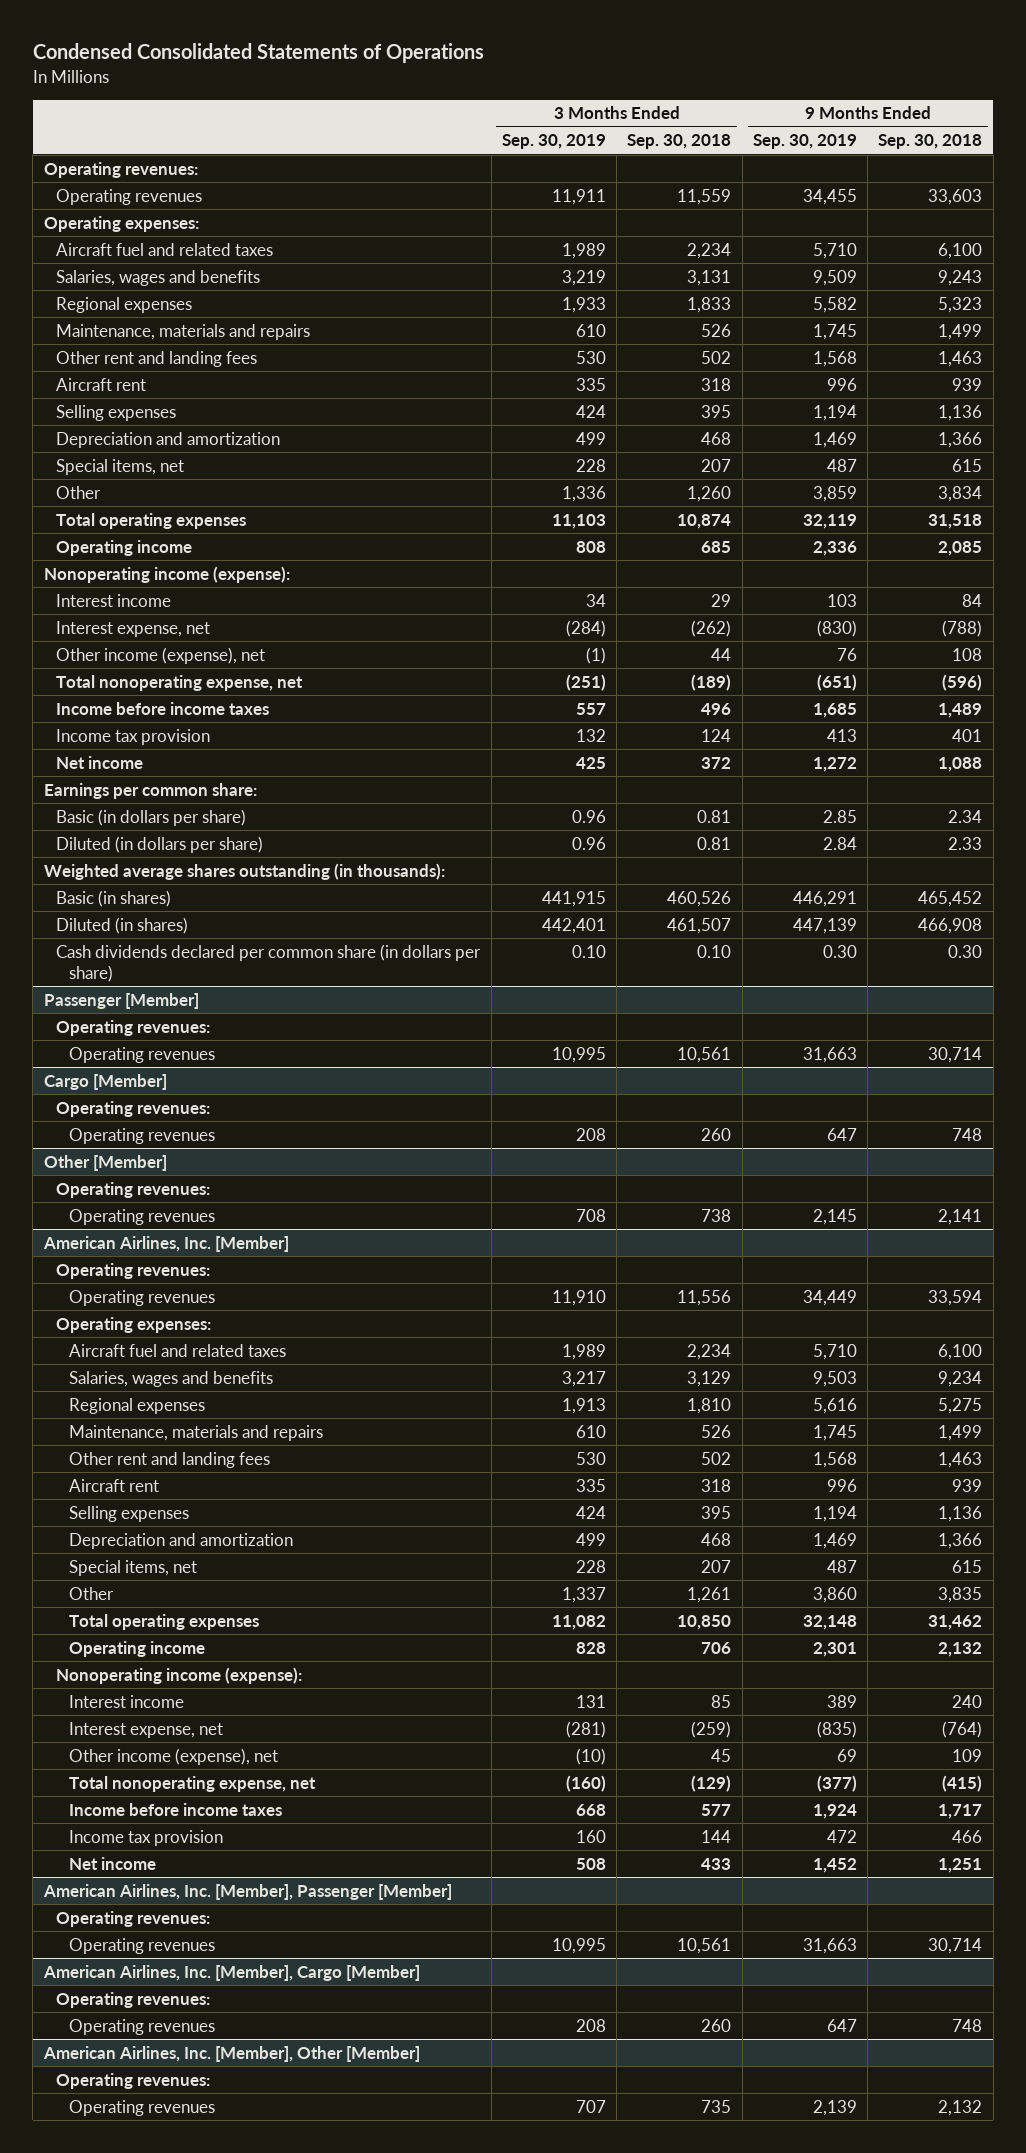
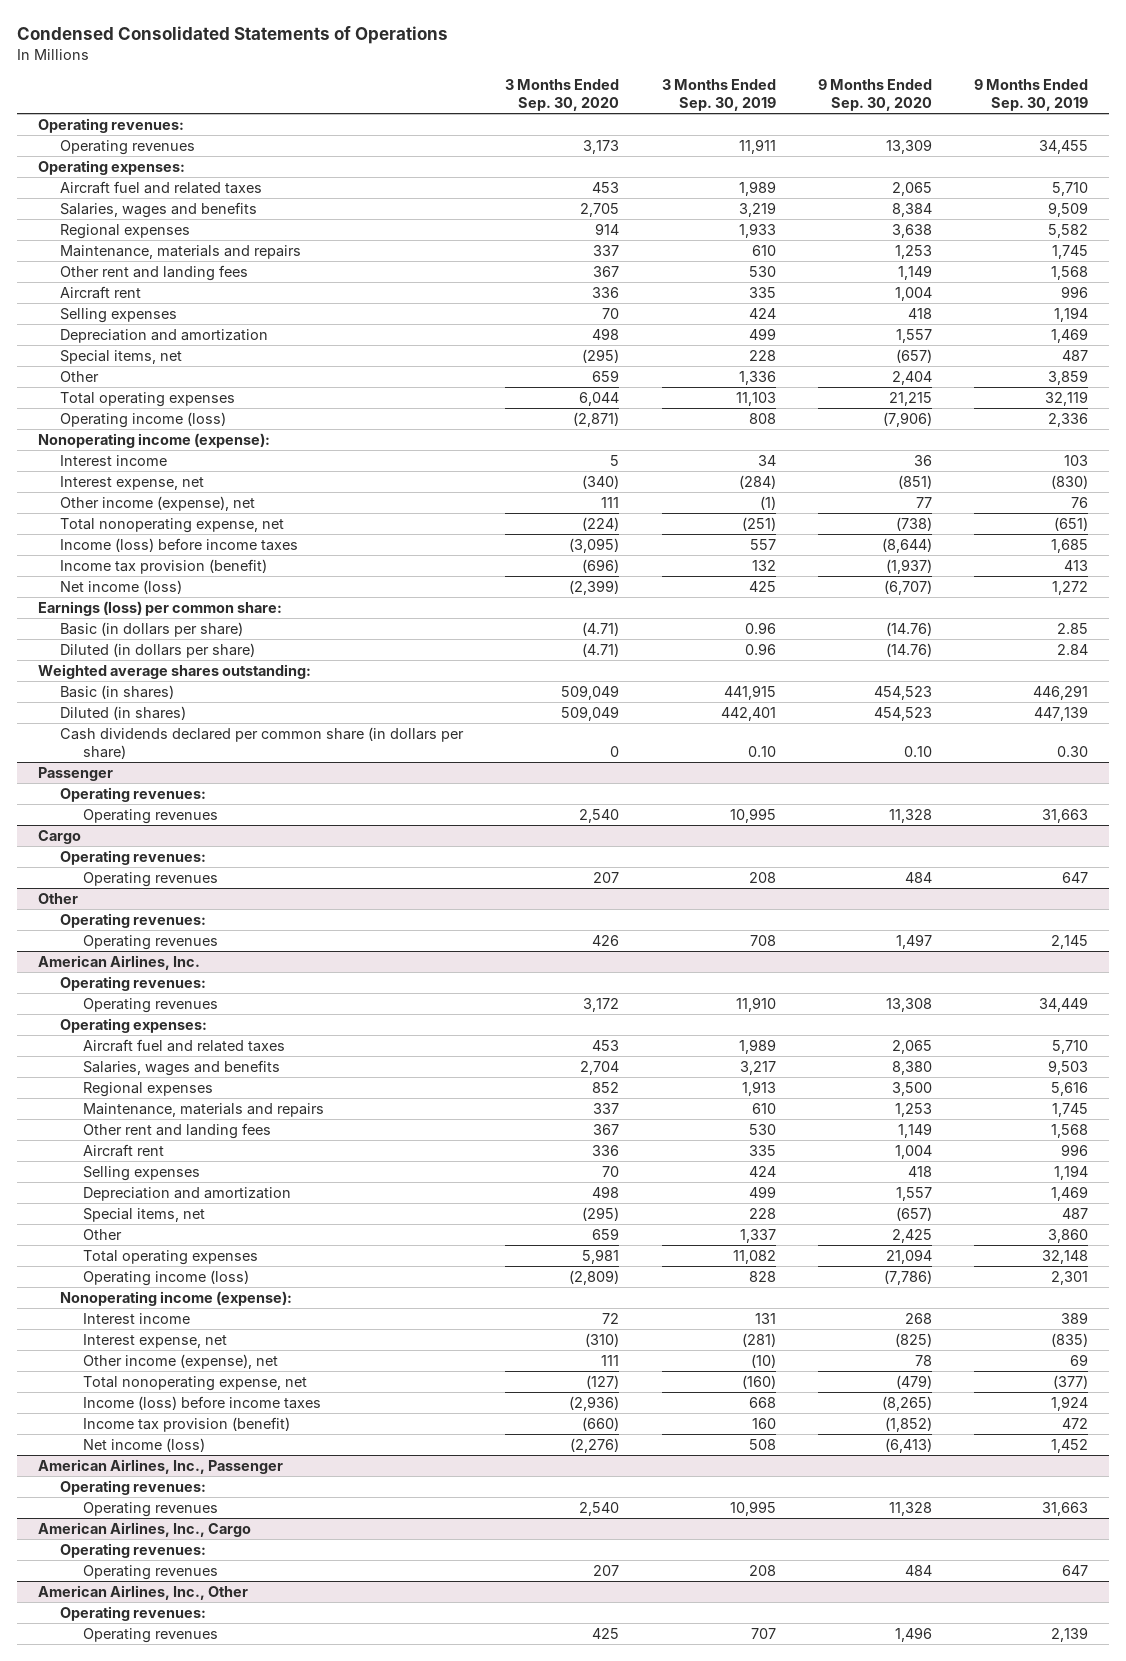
[627,134,732,150] Sep. 30, 2018 -> none
[878,134,983,150] Sep. 30, 2018 -> none
none -> [505,79,620,111] 3 Months Ended Sep. 30, 2020
none -> [817,79,932,111] 9 Months Ended Sep. 30, 2020
[56,539,193,556] Operating income -> [60,411,227,428] Operating income (loss)
[56,701,270,715] Income before income taxes -> [60,537,299,552] Income (loss) before income taxes
[56,728,211,745] Income tax provision -> [60,558,268,574] Income tax provision (benefit)
[56,755,144,769] Net income -> [60,579,183,594] Net income (loss)
[43,782,257,799] Earnings per common share: -> [38,600,283,616] Earnings (loss) per common share:
[43,862,445,880] Weighted average shares outstanding (in thousands): -> [38,663,312,679] Weighted average shares outstanding:
[43,992,199,1009] Passenger [Member] -> [38,766,114,781] Passenger
[43,1073,167,1090] Cargo [Member] -> [38,829,82,844] Cargo
[43,1154,167,1171] Other [Member] -> [38,892,79,904] Other
[42,1235,289,1252] American Airlines, Inc. [Member] -> [38,954,201,970] American Airlines, Inc.
[68,1640,205,1657] Operating income -> [82,1269,249,1286] Operating income (loss)
[68,1802,282,1816] Income before income taxes -> [82,1395,321,1410] Income (loss) before income taxes
[68,1829,223,1846] Income tax provision -> [82,1416,290,1432] Income tax provision (benefit)
[68,1856,156,1870] Net income -> [82,1437,205,1452] Net income (loss)
[42,1883,452,1900] American Airlines, Inc. [Member], Passenger [Member] -> [38,1458,284,1474] American Airlines, Inc., Passenger
[42,1964,420,1981] American Airlines, Inc. [Member], Cargo [Member] -> [38,1521,252,1537] American Airlines, Inc., Cargo
[42,2045,420,2062] American Airlines, Inc. [Member], Other [Member] -> [38,1584,249,1600] American Airlines, Inc., Other

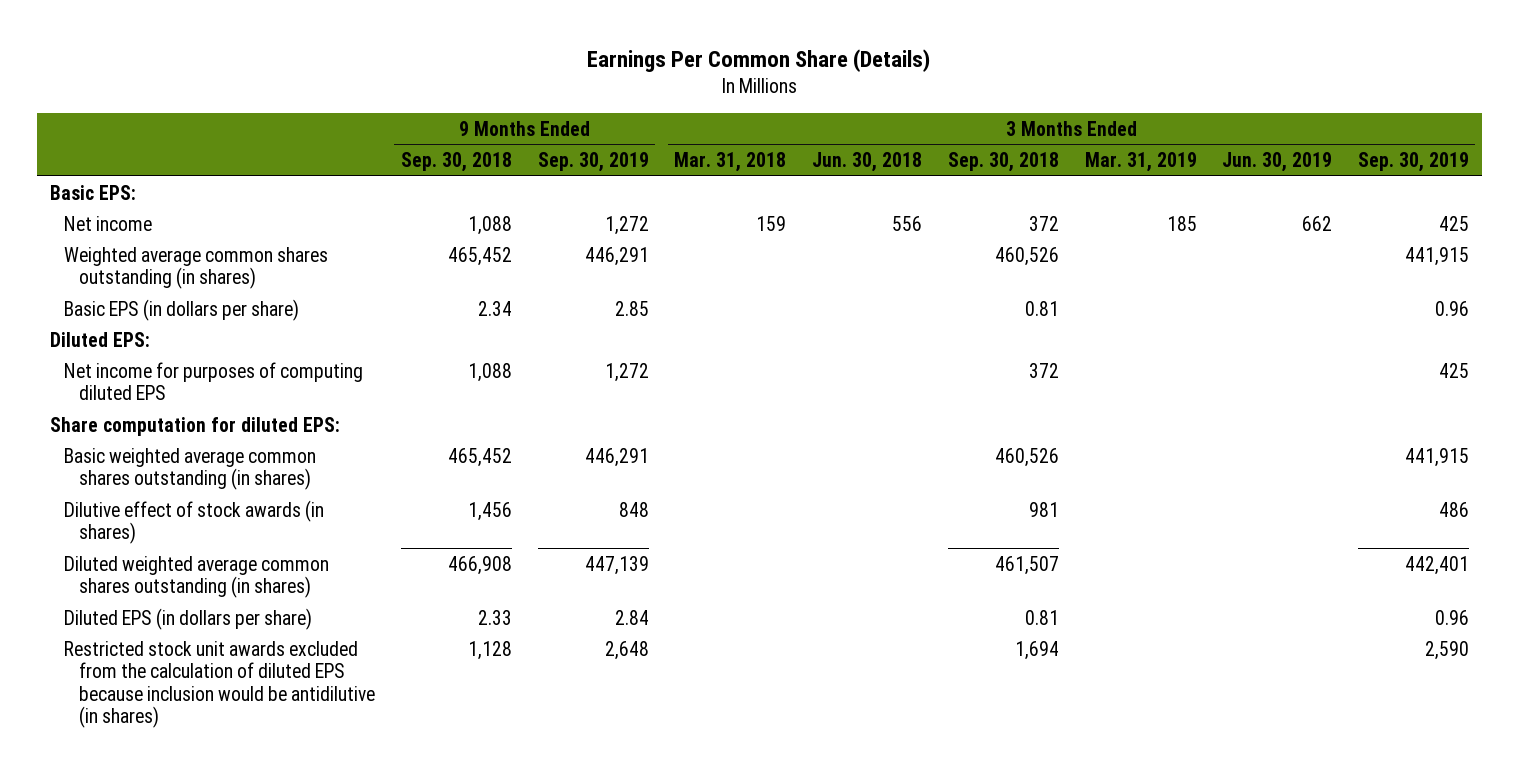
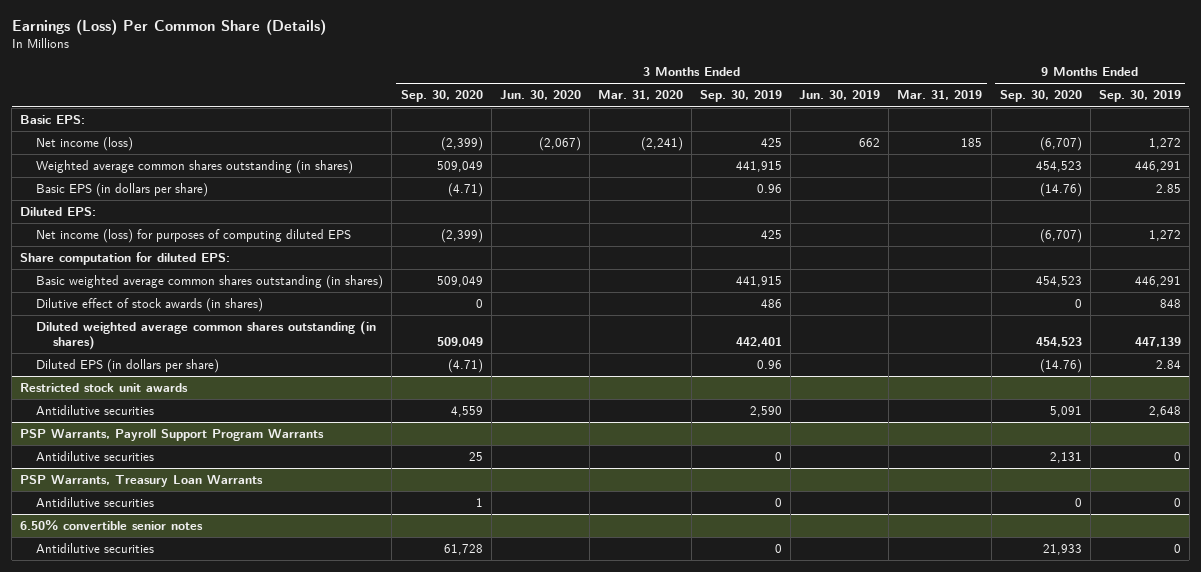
[587,49,931,73] Earnings Per Common Share (Details) -> [11,18,326,35] Earnings (Loss) Per Common Share (Details)
[400,152,512,173] Sep. 30, 2018 -> none
[674,152,787,173] Mar. 31, 2018 -> none
[812,152,923,173] Jun. 30, 2018 -> none
[947,152,1059,173] Sep. 30, 2018 -> none
none -> [400,90,483,103] Sep. 30, 2020
none -> [499,90,581,101] Jun. 30, 2020
none -> [597,90,683,101] Mar. 31, 2020
none -> [999,90,1082,103] Sep. 30, 2020
[64,215,153,231] Net income -> [36,137,134,152] Net income (loss)
[64,361,364,401] Net income for purposes of computing diluted EPS -> [36,229,352,244] Net income (loss) for purposes of computing diluted EPS
none -> [20,383,189,393] Restricted stock unit awards
[64,640,376,729] Restricted stock unit awards excluded from the calculation of diluted EPS because inclusion would be antidilutive (in shares) -> [36,405,155,416] Antidilutive securities
none -> [20,429,325,442] PSP Warrants, Payroll Support Program Warrants
none -> [36,451,155,462] Antidilutive securities
none -> [20,475,264,488] PSP Warrants, Treasury Loan Warrants
none -> [36,497,155,508] Antidilutive securities
none -> [20,520,204,531] 6.50% convertible senior notes
none -> [36,543,155,554] Antidilutive securities

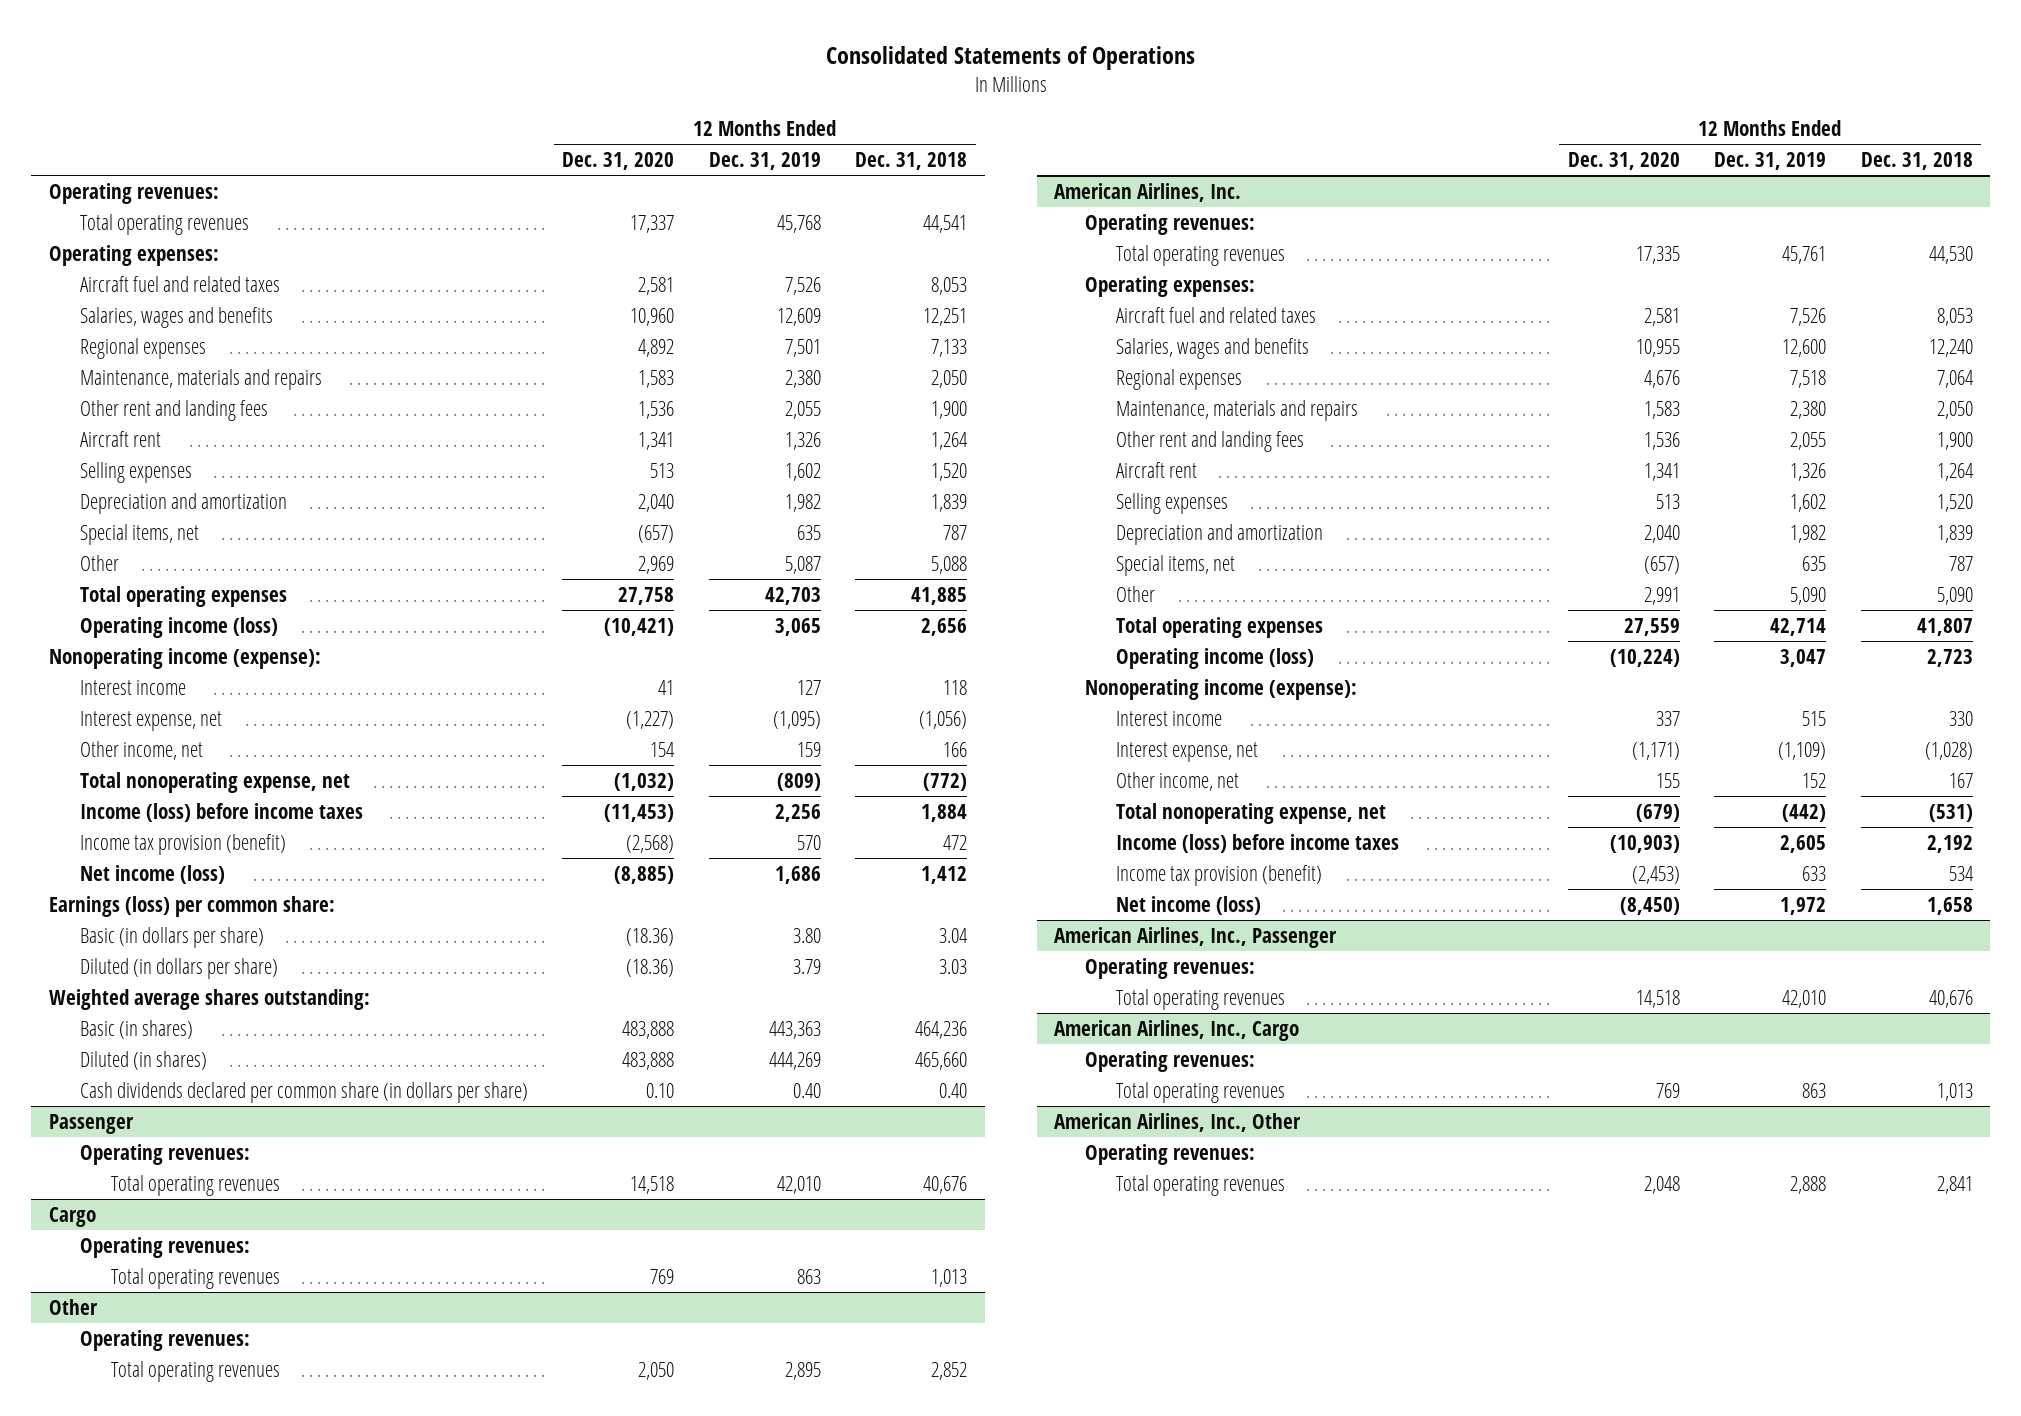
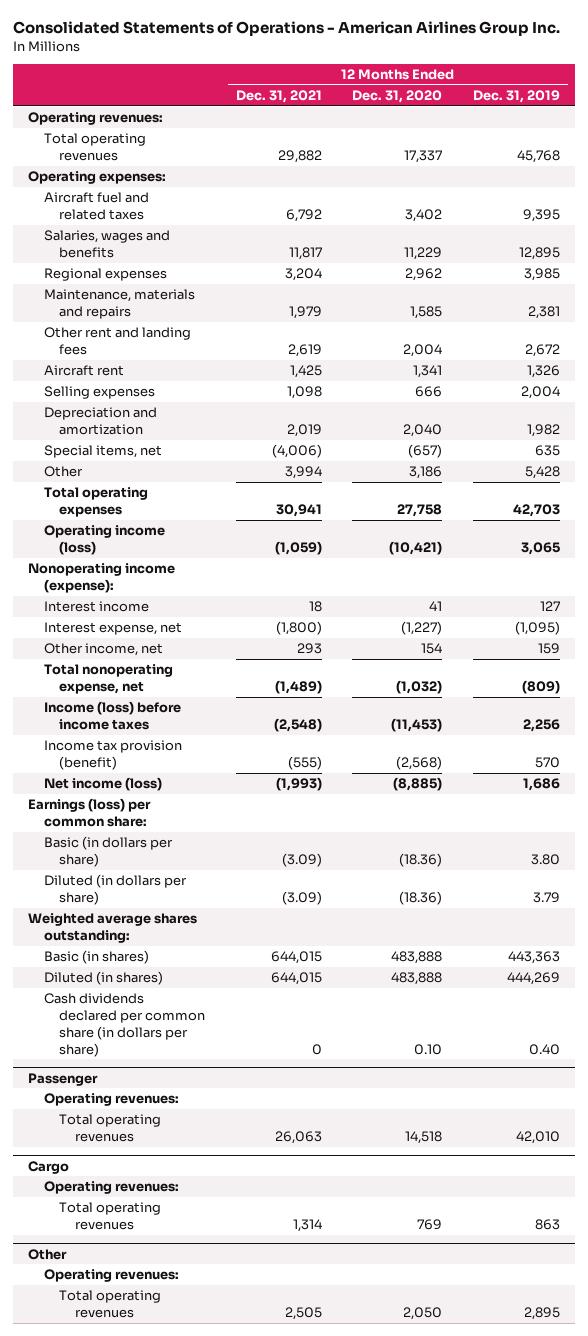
[825,46,1195,71] Consolidated Statements of Operations -> [12,21,560,37] Consolidated Statements of Operations - American Airlines Group Inc.
[855,152,968,171] Dec. 31, 2018 -> none
none -> [235,90,322,104] Dec. 31, 2021
[638,276,675,295] 2,581 -> [405,209,443,223] 3,402
[784,276,821,295] 7,526 -> [522,209,560,223] 9,395
[630,307,675,326] 10,960 -> [404,247,443,261] 11,229
[776,307,821,326] 12,609 -> [518,247,560,261] 12,895
[638,338,675,357] 4,892 -> [405,268,443,282] 2,962
[784,338,821,357] 7,501 -> [523,268,560,282] 3,985
[638,369,675,388] 1,583 -> [410,306,443,320] 1,585
[784,369,821,388] 2,380 -> [527,306,560,320] 2,381
[638,400,675,419] 1,536 -> [403,344,443,358] 2,004
[784,400,821,419] 2,055 -> [524,344,560,358] 2,672
[650,462,675,478] 513 -> [415,386,443,398] 666
[784,462,821,481] 1,602 -> [520,386,560,400] 2,004
[638,555,675,574] 2,969 -> [409,466,443,480] 3,186
[784,555,821,574] 5,087 -> [524,466,560,480] 5,428
[1054,182,1242,202] American Airlines, Inc. -> none
[1085,213,1256,235] Operating revenues: -> none
[1116,244,1286,266] Total operating revenues -> none
[1085,275,1256,297] Operating expenses: -> none
[1116,306,1317,323] Aircraft fuel and related taxes -> none
[1116,337,1310,359] Salaries, wages and benefits -> none
[1116,368,1243,390] Regional expenses -> none
[1116,399,1359,421] Maintenance, materials and repairs -> none
[1116,430,1305,452] Other rent and landing fees -> none
[1116,461,1198,478] Aircraft rent -> none
[1116,492,1229,514] Selling expenses -> none
[1116,523,1324,545] Depreciation and amortization -> none
[1116,554,1236,576] Special items, net -> none
[1116,585,1156,602] Other -> none
[1116,616,1324,638] Total operating expenses -> none
[1116,647,1315,669] Operating income (loss) -> none
[1085,678,1358,700] Nonoperating income (expense): -> none
[1116,710,1223,726] Interest income -> none
[1116,741,1259,762] Interest expense, net -> none
[1116,771,1240,791] Other income, net -> none
[1116,802,1387,824] Total nonoperating expense, net -> none
[1116,833,1400,853] Income (loss) before income taxes -> none
[1116,864,1323,886] Income tax provision (benefit) -> none
[1116,895,1262,915] Net income (loss) -> none
[1054,926,1338,948] American Airlines, Inc., Passenger -> none
[1085,957,1256,979] Operating revenues: -> none
[1116,988,1286,1010] Total operating revenues -> none
[1054,1019,1300,1041] American Airlines, Inc., Cargo -> none
[1085,1050,1256,1072] Operating revenues: -> none
[1116,1081,1286,1103] Total operating revenues -> none
[1054,1112,1302,1132] American Airlines, Inc., Other -> none
[1085,1143,1256,1165] Operating revenues: -> none
[1116,1174,1286,1196] Total operating revenues -> none

